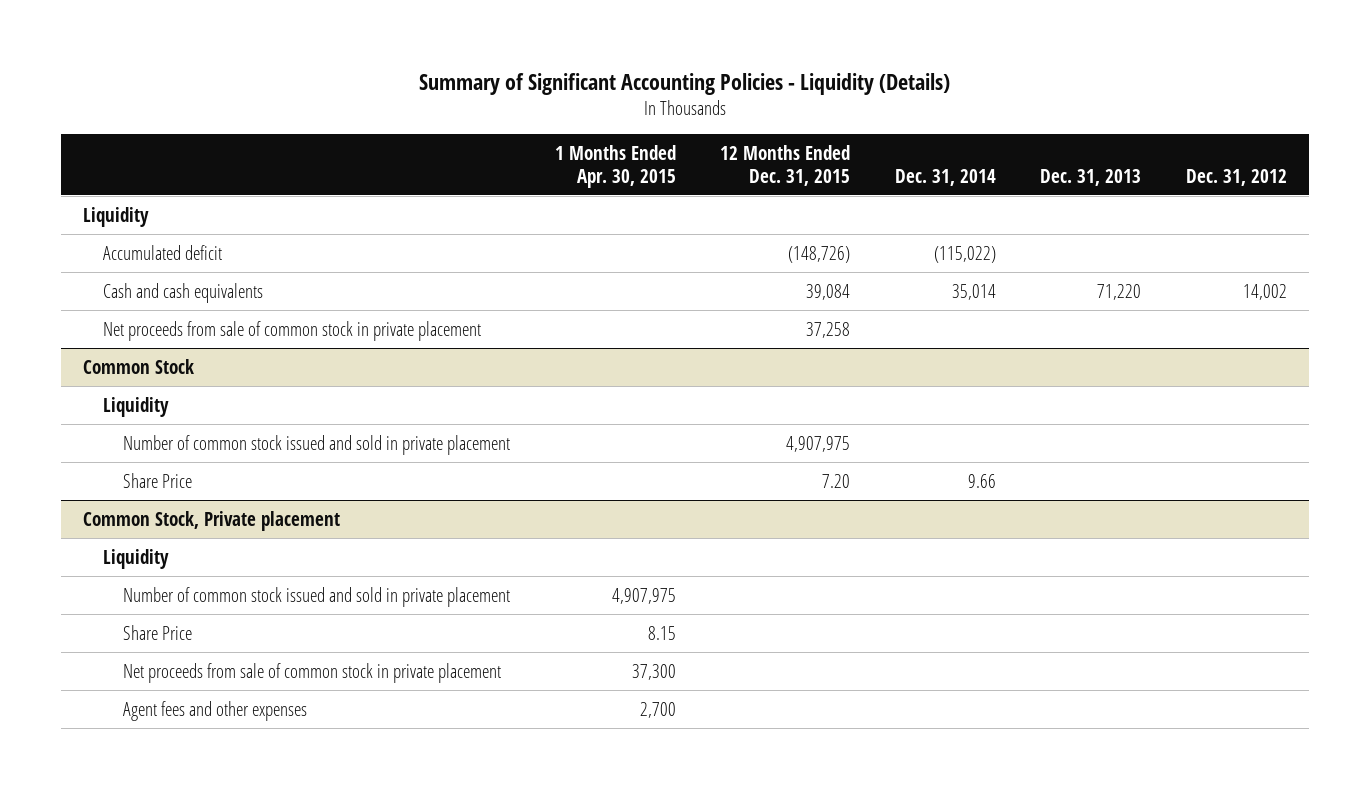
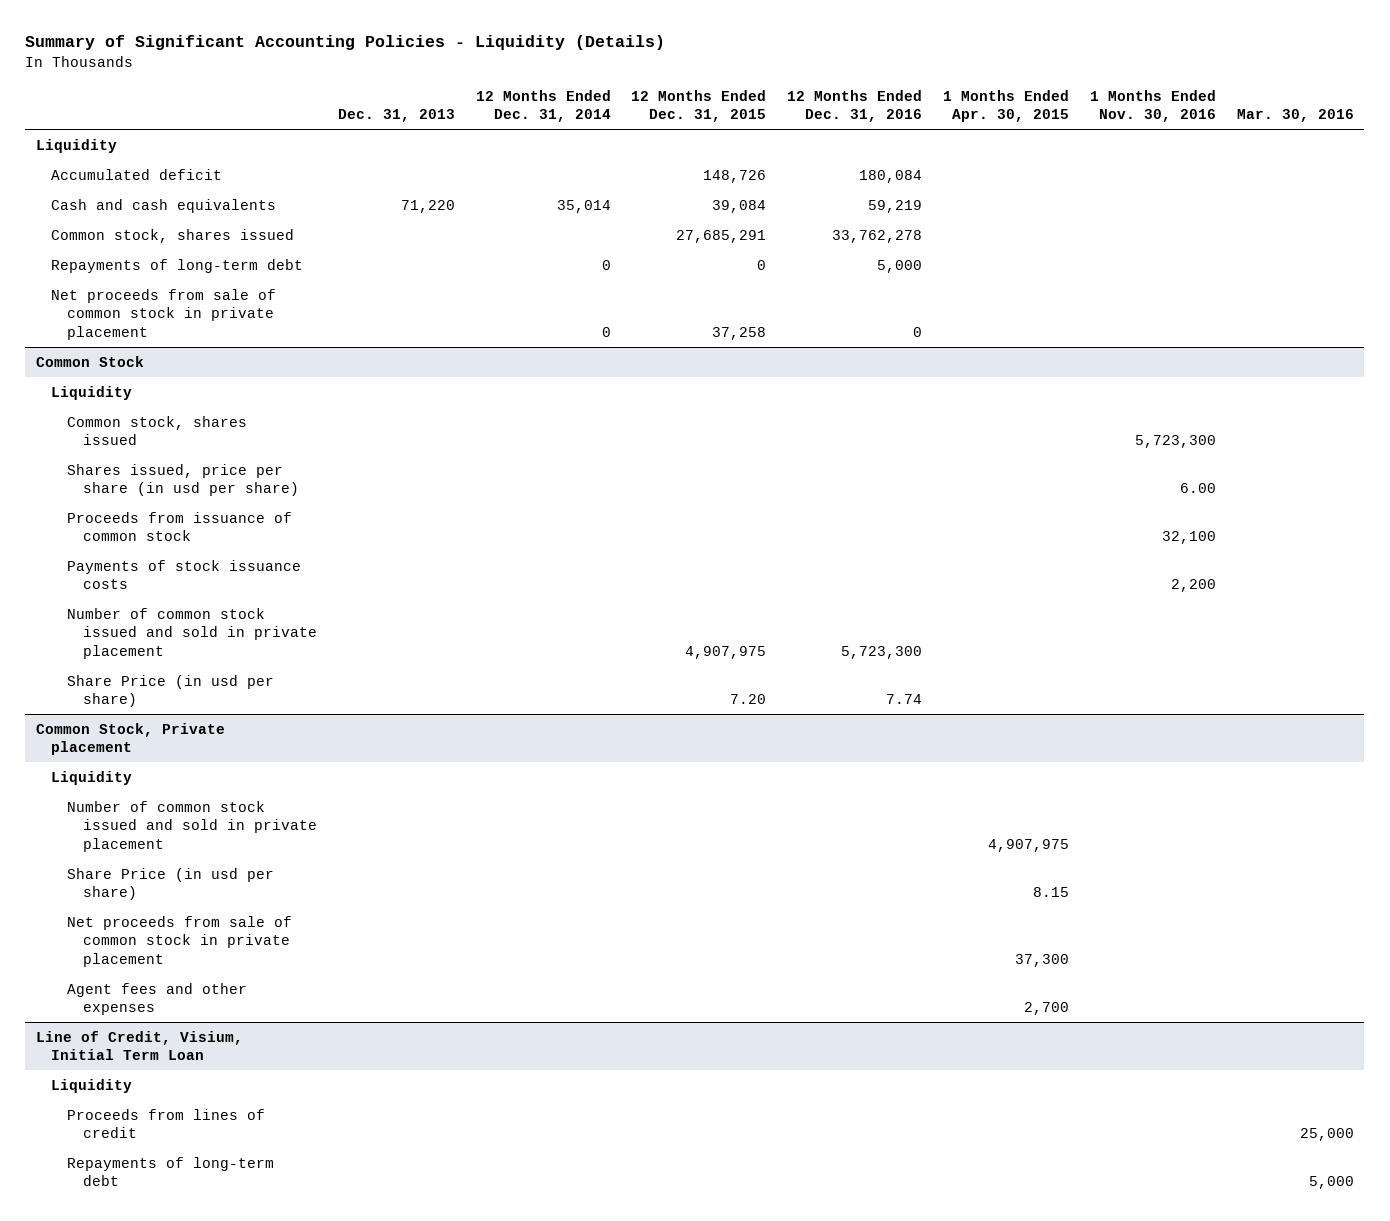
[894,168,996,186] Dec. 31, 2014 -> none
[1185,168,1287,186] Dec. 31, 2012 -> none
none -> [475,89,611,123] 12 Months Ended Dec. 31, 2014
none -> [787,89,923,123] 12 Months Ended Dec. 31, 2016
none -> [1090,89,1217,123] 1 Months Ended Nov. 30, 2016
none -> [1236,109,1354,123] Mar. 30, 2016
[788,245,851,263] (148,726) -> [703,169,767,183] 148,726
none -> [51,228,295,243] Common stock, shares issued
none -> [51,258,304,273] Repayments of long-term debt
none -> [67,415,248,446] Common stock, shares issued
none -> [67,463,299,497] Shares issued, price per share (in usd per share)
none -> [67,511,293,542] Proceeds from issuance of common stock
none -> [67,559,302,590] Payments of stock issuance costs
[122,472,192,488] Share Price -> [67,674,275,708] Share Price (in usd per share)
[122,624,192,640] Share Price -> [67,867,275,901] Share Price (in usd per share)
none -> [35,1030,243,1061] Line of Credit, Visium, Initial Term Loan
none -> [51,1078,133,1093] Liquidity
none -> [67,1108,266,1139] Proceeds from lines of credit
none -> [67,1156,275,1187] Repayments of long-term debt

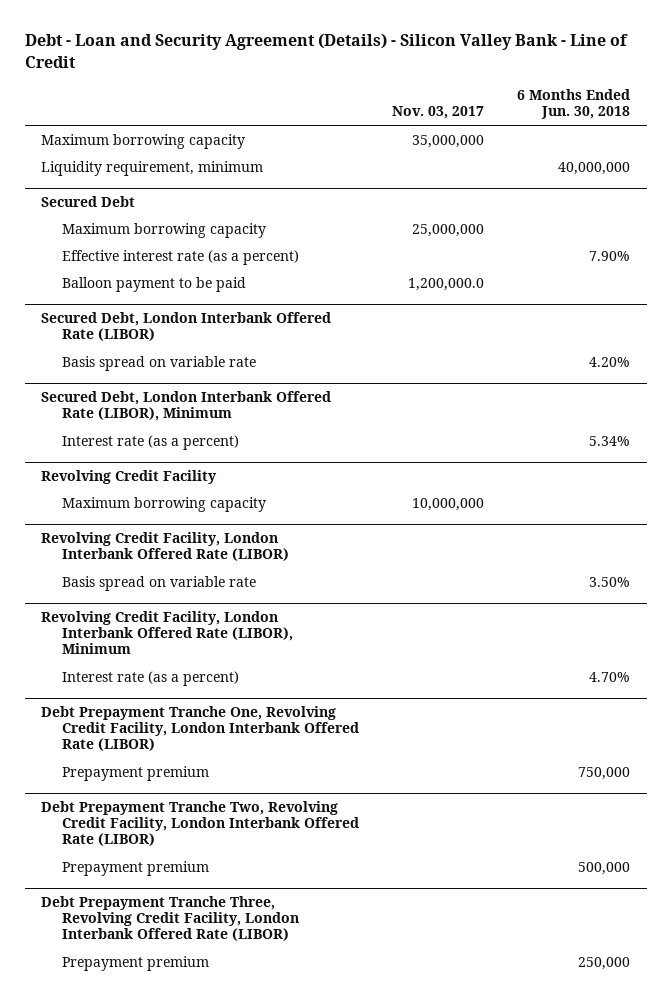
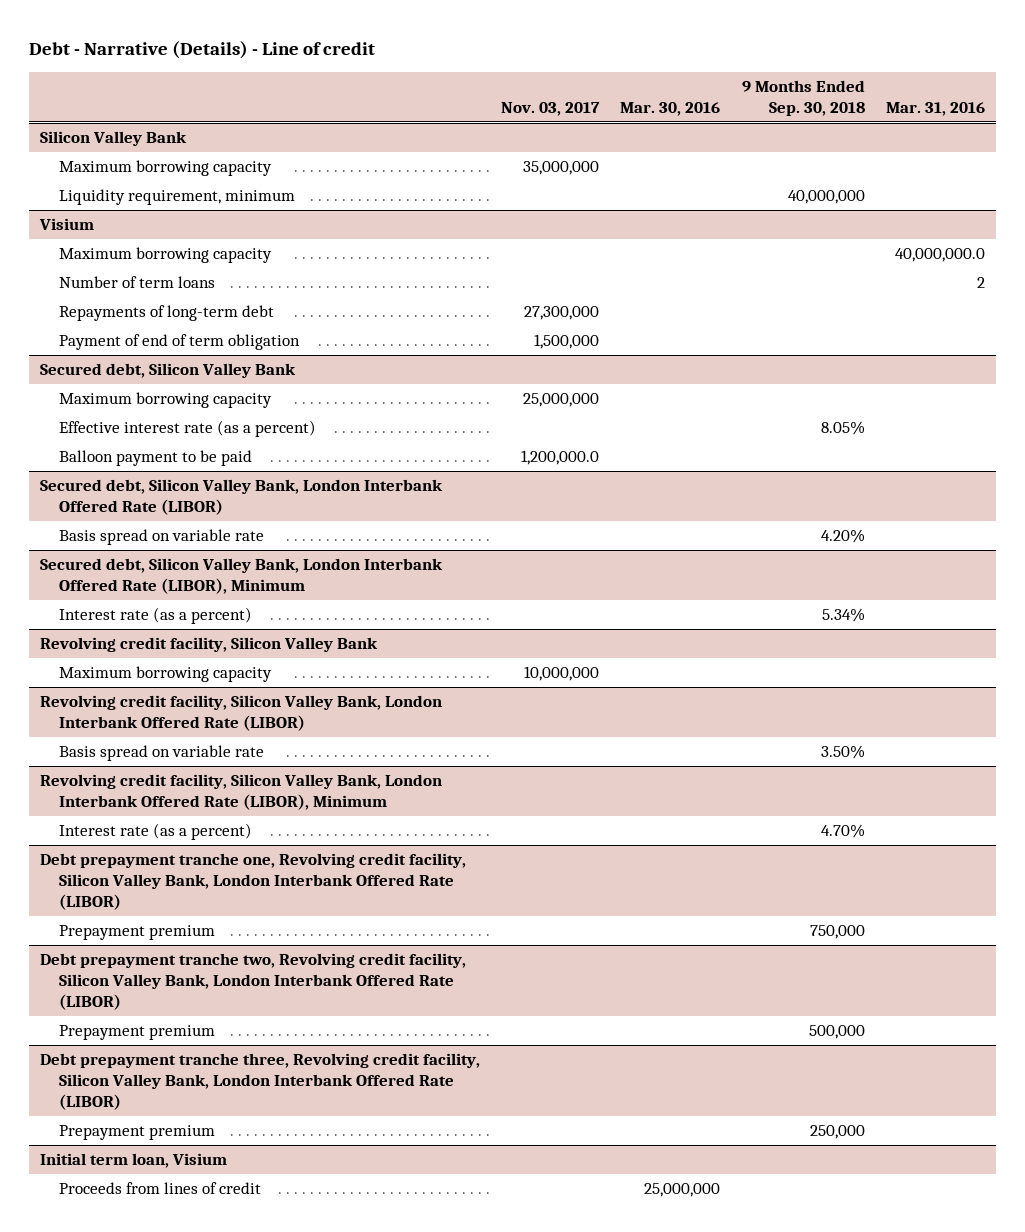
[24,33,628,68] Debt - Loan and Security Agreement (Details) - Silicon Valley Bank - Line of Credit -> [28,40,375,59] Debt - Narrative (Details) - Line of credit
[516,89,630,120] 6 Months Ended Jun. 30, 2018 -> none
none -> [620,101,721,116] Mar. 30, 2016
none -> [741,79,865,116] 9 Months Ended Sep. 30, 2018
none -> [886,101,986,116] Mar. 31, 2016
none -> [39,131,187,147] Silicon Valley Bank
none -> [38,218,94,231] Visium
none -> [58,247,272,264] Maximum borrowing capacity
none -> [58,276,215,289] Number of term loans
none -> [58,305,274,322] Repayments of long-term debt
none -> [58,334,300,351] Payment of end of term obligation
[41,195,136,207] Secured Debt -> [39,363,296,379] Secured debt, Silicon Valley Bank
[41,311,332,342] Secured Debt, London Interbank Offered Rate (LIBOR) -> [39,479,443,516] Secured debt, Silicon Valley Bank, London Interbank Offered Rate (LIBOR)
[41,390,332,422] Secured Debt, London Interbank Offered Rate (LIBOR), Minimum -> [39,558,443,595] Secured debt, Silicon Valley Bank, London Interbank Offered Rate (LIBOR), Minimum
[41,469,218,484] Revolving Credit Facility -> [39,637,378,653] Revolving credit facility, Silicon Valley Bank
[41,531,289,562] Revolving Credit Facility, London Interbank Offered Rate (LIBOR) -> [39,695,442,732] Revolving credit facility, Silicon Valley Bank, London Interbank Offered Rate (LIBOR)
[41,610,293,655] Revolving Credit Facility, London Interbank Offered Rate (LIBOR), Minimum -> [39,774,442,811] Revolving credit facility, Silicon Valley Bank, London Interbank Offered Rate (LIBOR), Minimum
[41,705,359,752] Debt Prepayment Tranche One, Revolving Credit Facility, London Interbank Offered Rate (LIBOR) -> [39,853,466,911] Debt prepayment tranche one, Revolving credit facility, Silicon Valley Bank, London Interbank Offered Rate (LIBOR)
[41,800,359,847] Debt Prepayment Tranche Two, Revolving Credit Facility, London Interbank Offered Rate (LIBOR) -> [39,953,466,1011] Debt prepayment tranche two, Revolving credit facility, Silicon Valley Bank, London Interbank Offered Rate (LIBOR)
[41,895,299,942] Debt Prepayment Tranche Three, Revolving Credit Facility, London Interbank Offered Rate (LIBOR) -> [39,1053,480,1111] Debt prepayment tranche three, Revolving credit facility, Silicon Valley Bank, London Interbank Offered Rate (LIBOR)
none -> [39,1153,227,1169] Initial term loan, Visium
none -> [58,1182,261,1195] Proceeds from lines of credit

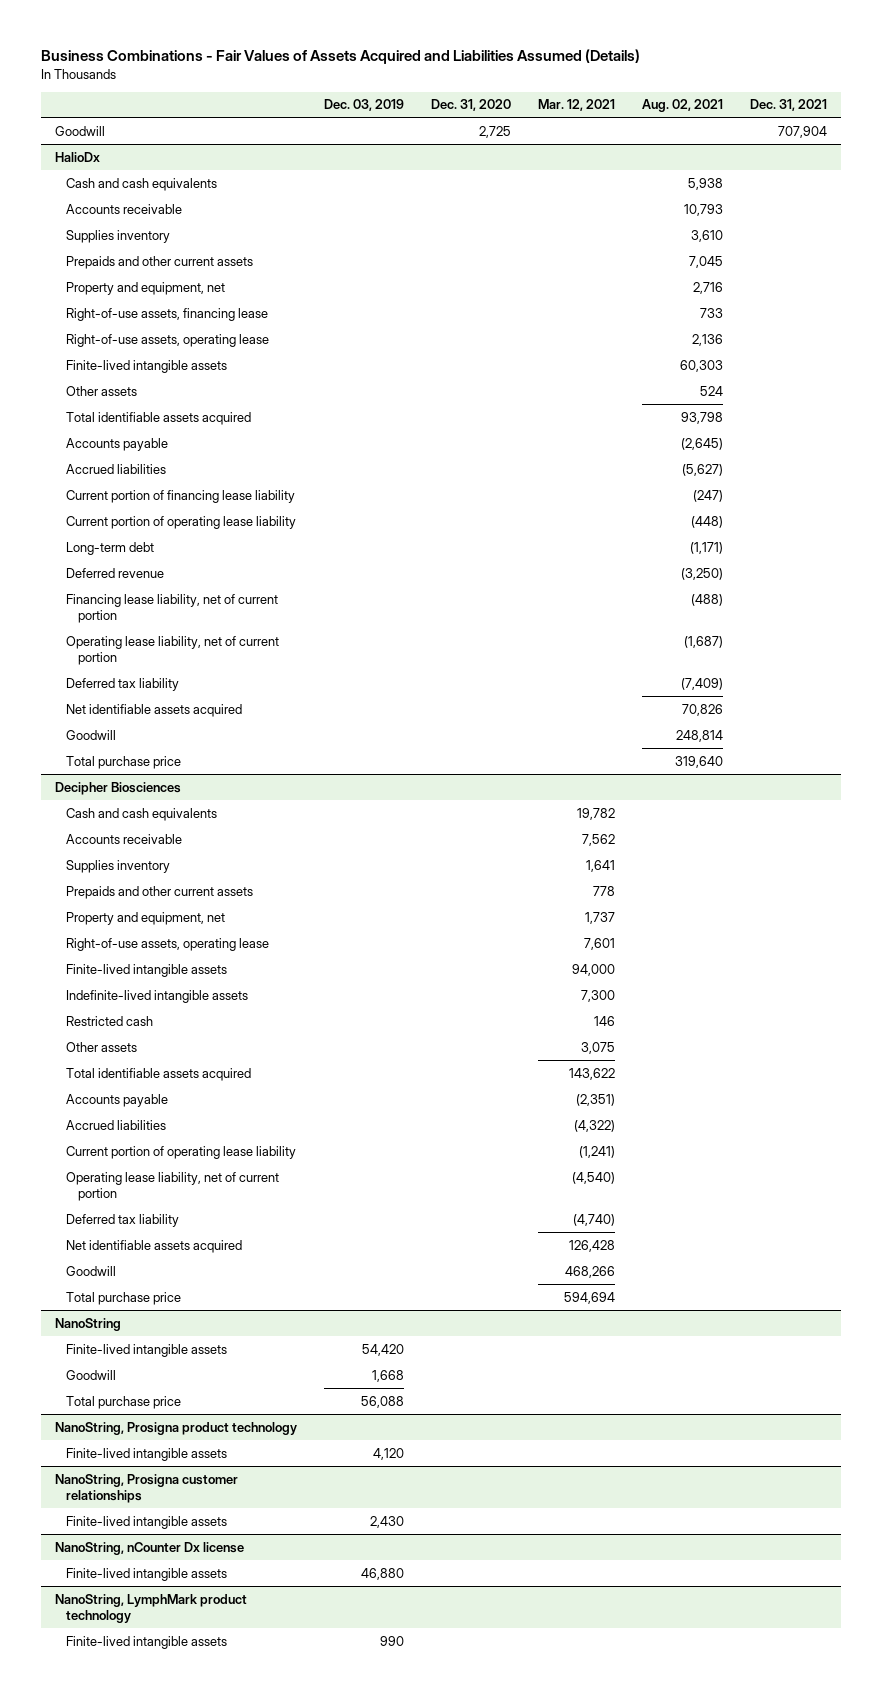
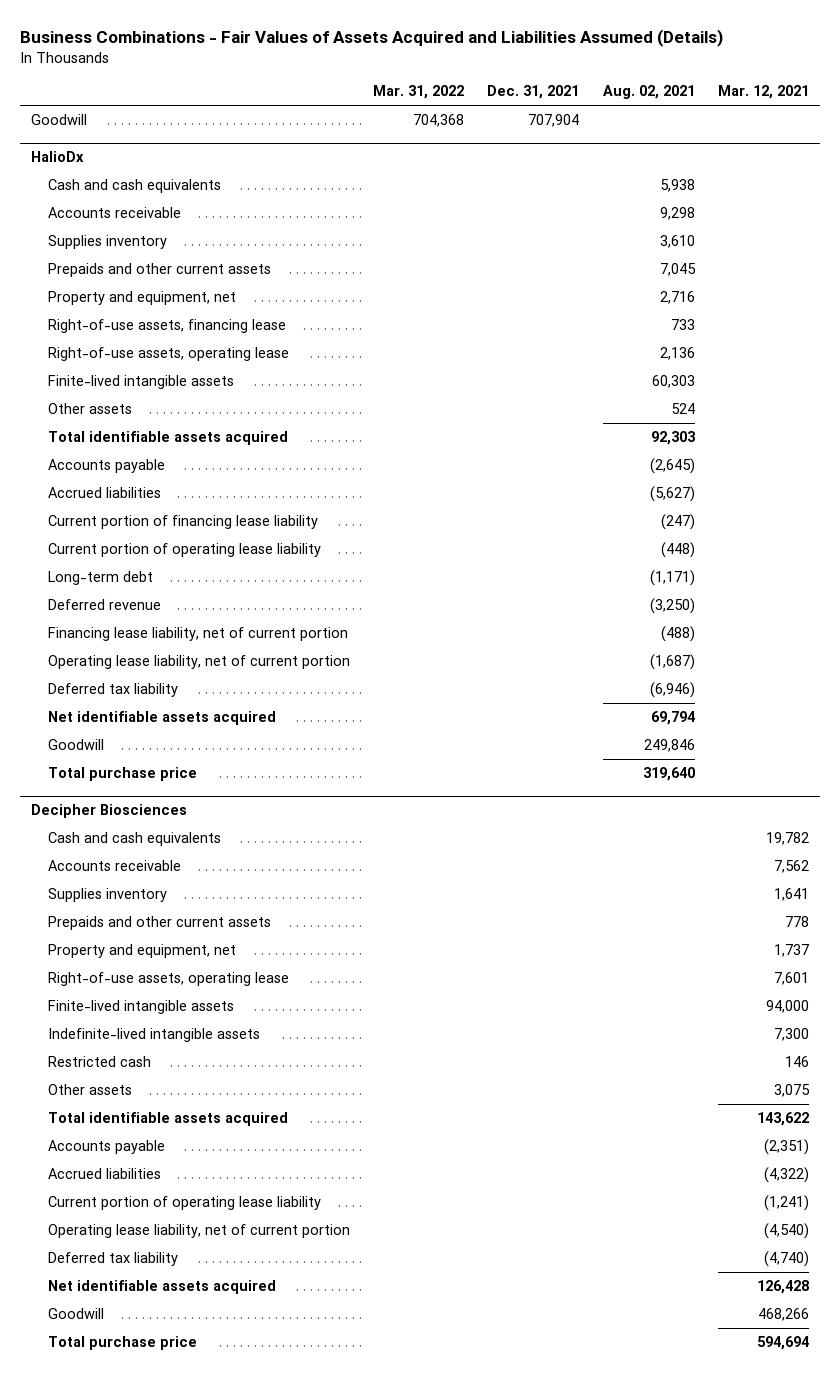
[324,99,405,112] Dec. 03, 2019 -> none
[431,99,512,112] Dec. 31, 2020 -> none
none -> [373,85,465,100] Mar. 31, 2022
[684,203,724,216] 10,793 -> [659,207,695,221] 9,298
[681,411,724,424] 93,798 -> [650,431,695,446] 92,303
[681,677,724,690] (7,409) -> [649,682,695,699] (6,946)
[682,703,724,716] 70,826 -> [650,711,695,726] 69,794
[676,729,724,742] 248,814 -> [643,739,695,753] 249,846
[54,1317,121,1331] NanoString -> none
[66,1343,228,1357] Finite-lived intangible assets -> none
[66,1369,117,1380] Goodwill -> none
[66,1395,182,1409] Total purchase price -> none
[54,1421,297,1435] NanoString, Prosigna product technology -> none
[66,1447,228,1461] Finite-lived intangible assets -> none
[54,1473,238,1504] NanoString, Prosigna customer relationships -> none
[66,1515,228,1529] Finite-lived intangible assets -> none
[54,1541,244,1555] NanoString, nCounter Dx license -> none
[66,1567,228,1581] Finite-lived intangible assets -> none
[54,1593,247,1624] NanoString, LymphMark product technology -> none
[66,1635,228,1649] Finite-lived intangible assets -> none

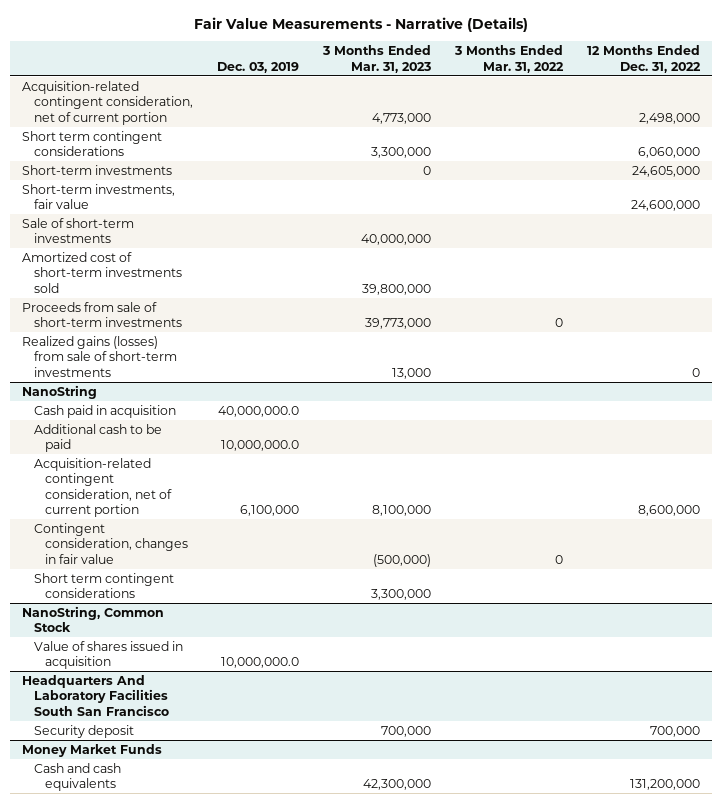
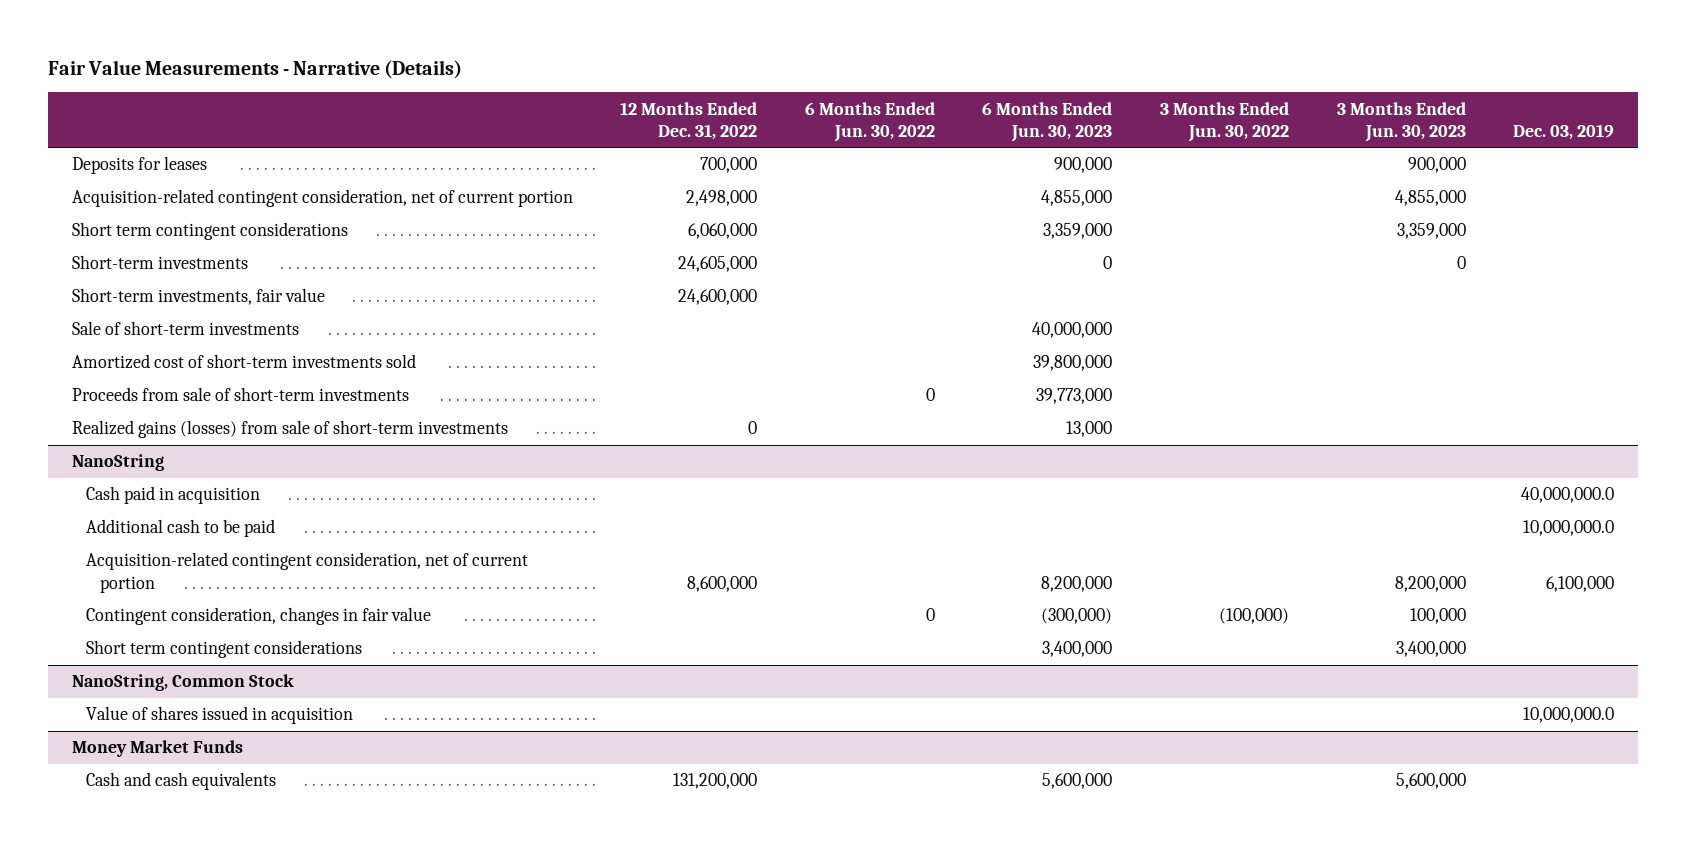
[321,45,431,73] 3 Months Ended Mar. 31, 2023 -> none
[454,45,565,73] 3 Months Ended Mar. 31, 2022 -> none
none -> [804,101,935,142] 6 Months Ended Jun. 30, 2022
none -> [982,101,1113,142] 6 Months Ended Jun. 30, 2023
none -> [1160,101,1290,142] 3 Months Ended Jun. 30, 2022
none -> [1336,101,1466,142] 3 Months Ended Jun. 30, 2023
none -> [71,156,207,175] Deposits for leases
[22,674,169,716] Headquarters And Laboratory Facilities South San Francisco -> none
[33,724,134,738] Security deposit -> none

